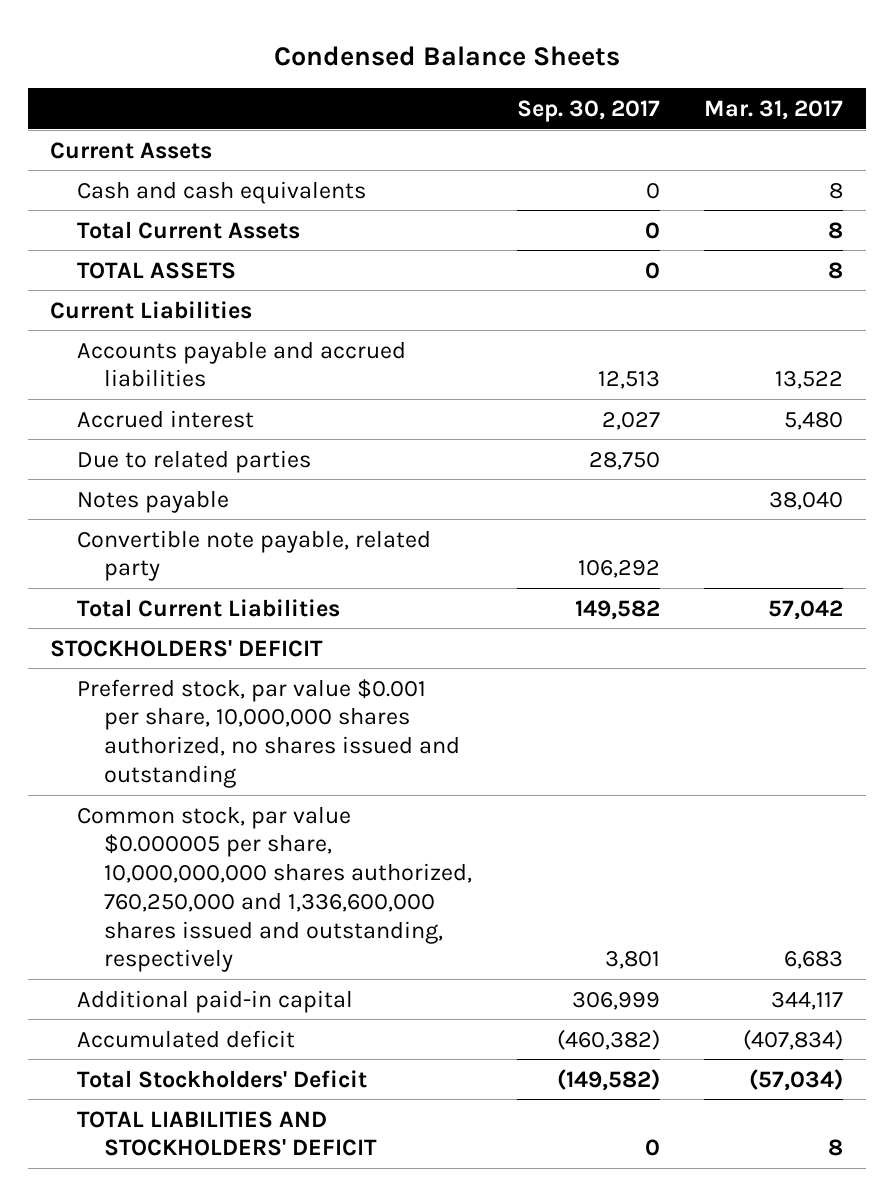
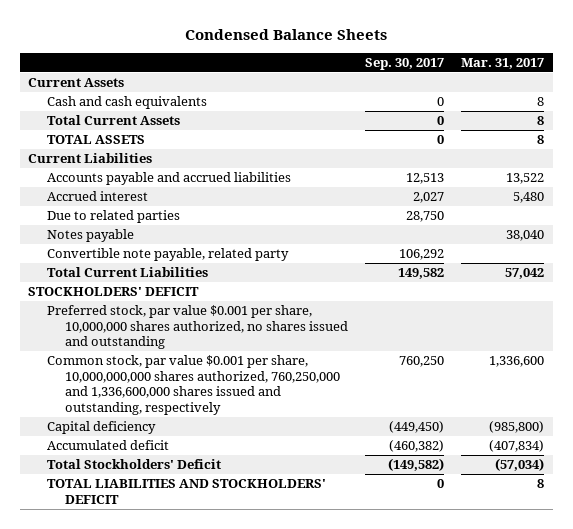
[77,989,354,1013] Additional paid-in capital -> none
[77,805,473,973] Common stock, par value $0.000005 per share, 10,000,000,000 shares authorized, 760,250,000 and 1,336,600,000 shares issued and outstanding, respectively -> [46,355,341,415] Common stock, par value $0.001 per share, 10,000,000,000 shares authorized, 760,250,000 and 1,336,600,000 shares issued and outstanding, respectively
[604,951,660,970] 3,801 -> [399,356,445,368] 760,250
[784,951,844,970] 6,683 -> [489,356,545,368] 1,336,600
none -> [46,421,156,435] Capital deficiency

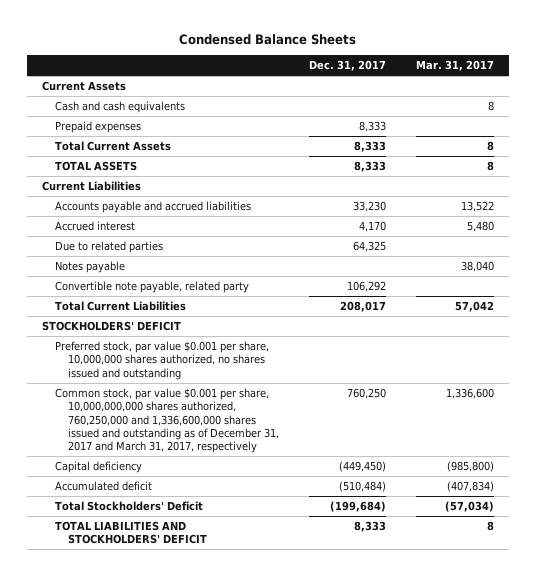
[365,57,445,70] Sep. 30, 2017 -> none
none -> [309,60,387,72] Dec. 31, 2017
none -> [54,121,141,134] Prepaid expenses
[46,355,341,415] Common stock, par value $0.001 per share, 10,000,000,000 shares authorized, 760,250,000 and 1,336,600,000 shares issued and outstanding, respectively -> [54,388,280,454] Common stock, par value $0.001 per share, 10,000,000,000 shares authorized, 760,250,000 and 1,336,600,000 shares issued and outstanding as of December 31, 2017 and March 31, 2017, respectively

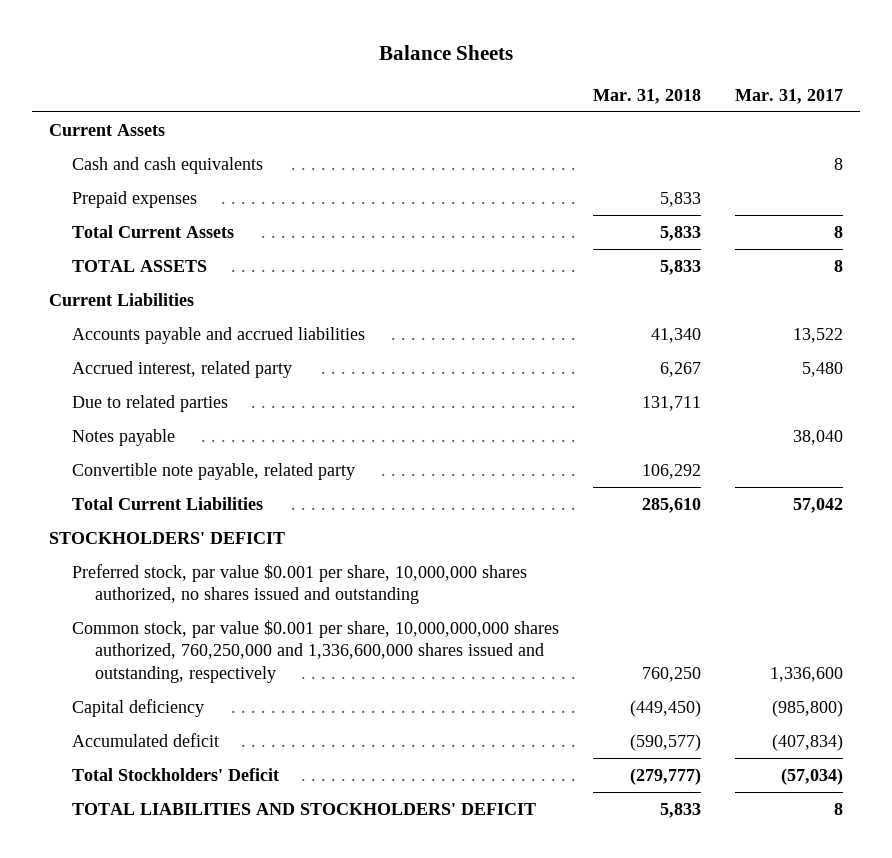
[178,34,356,46] Condensed Balance Sheets -> [379,44,514,60] Balance Sheets
[309,60,387,72] Dec. 31, 2017 -> none
none -> [593,88,702,104] Mar. 31, 2018
[54,221,135,232] Accrued interest -> [71,360,292,378] Accrued interest, related party
[54,388,280,454] Common stock, par value $0.001 per share, 10,000,000,000 shares authorized, 760,250,000 and 1,336,600,000 shares issued and outstanding as of December 31, 2017 and March 31, 2017, respectively -> [71,619,559,683] Common stock, par value $0.001 per share, 10,000,000,000 shares authorized, 760,250,000 and 1,336,600,000 shares issued and outstanding, respectively

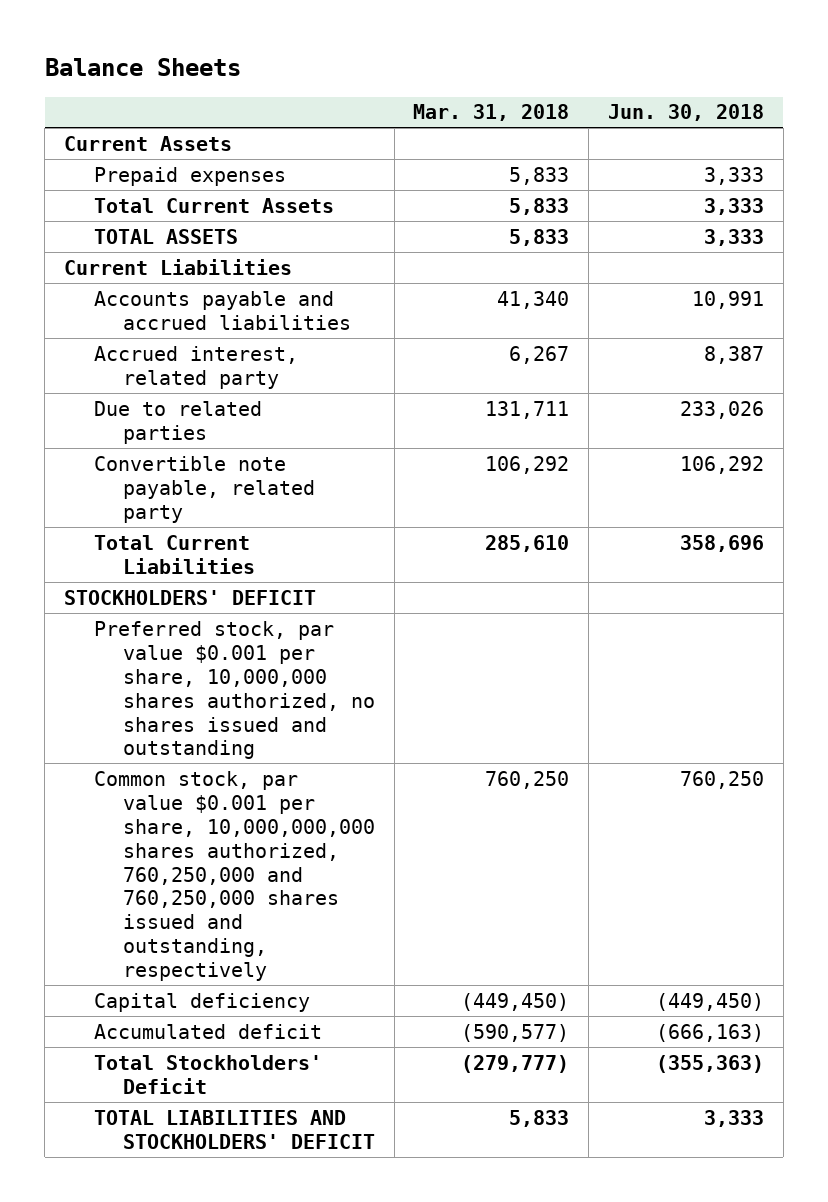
[735,88,844,104] Mar. 31, 2017 -> none
none -> [608,104,765,122] Jun. 30, 2018
[71,156,263,174] Cash and cash equivalents -> none
[71,428,175,446] Notes payable -> none
[71,619,559,683] Common stock, par value $0.001 per share, 10,000,000,000 shares authorized, 760,250,000 and 1,336,600,000 shares issued and outstanding, respectively -> [93,770,375,982] Common stock, par value $0.001 per share, 10,000,000,000 shares authorized, 760,250,000 and 760,250,000 shares issued and outstanding, respectively

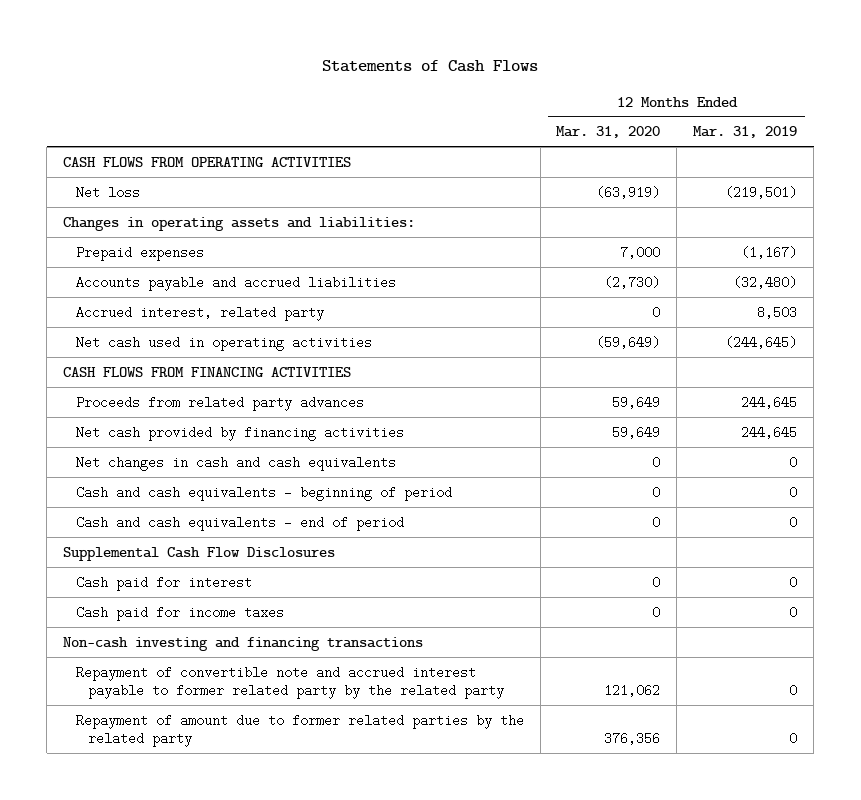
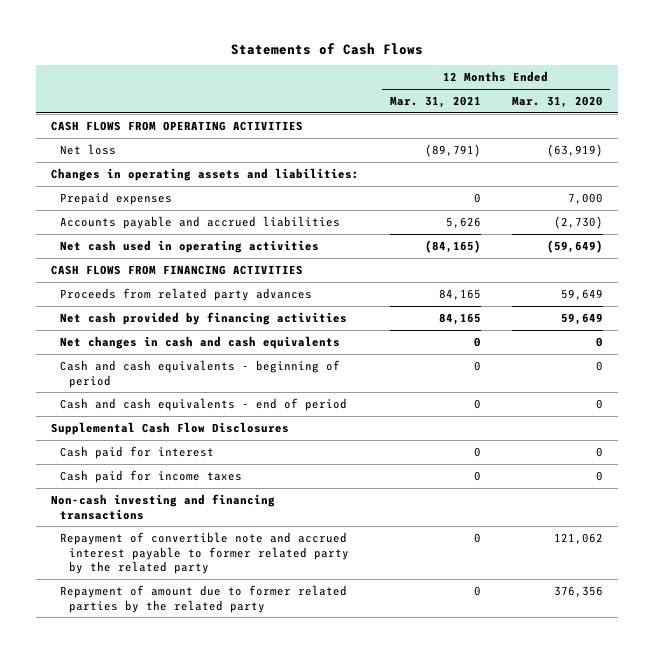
[693,126,798,139] Mar. 31, 2019 -> none
none -> [389,95,481,108] Mar. 31, 2021
[75,305,324,321] Accrued interest, related party -> none

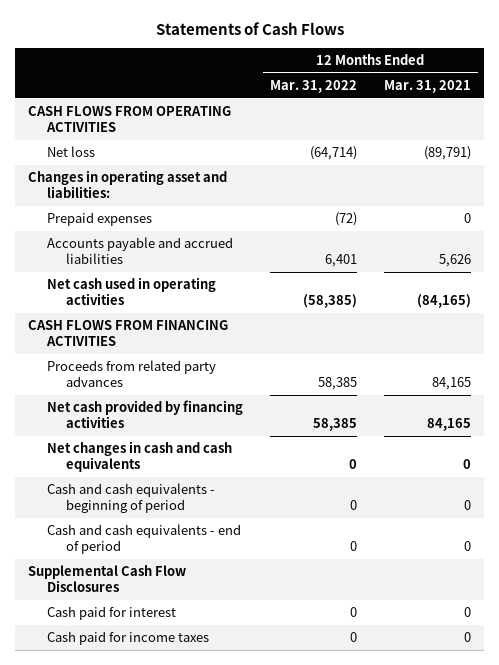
[511,95,603,108] Mar. 31, 2020 -> none
none -> [269,79,357,93] Mar. 31, 2022
[51,167,360,181] Changes in operating assets and liabilities: -> [28,170,228,198] Changes in operating asset and liabilities:
[51,493,276,520] Non-cash investing and financing transactions -> none
[60,531,349,575] Repayment of convertible note and accrued interest payable to former related party by the related party -> none
[60,584,348,613] Repayment of amount due to former related parties by the related party -> none

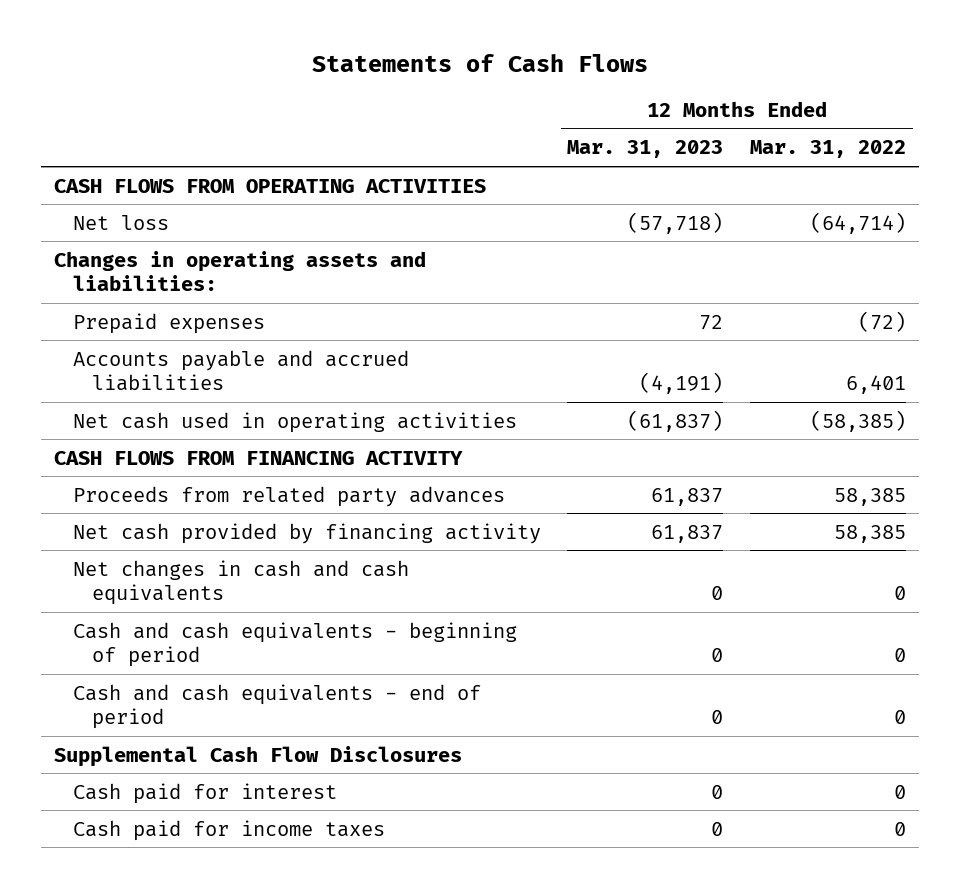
[383,79,471,93] Mar. 31, 2021 -> none
none -> [567,140,724,159] Mar. 31, 2023
[28,170,228,198] Changes in operating asset and liabilities: -> [53,250,426,292] Changes in operating assets and liabilities:
[28,320,229,346] CASH FLOWS FROM FINANCING ACTIVITIES -> [53,450,463,465] CASH FLOWS FROM FINANCING ACTIVITY
[46,400,243,428] Net cash provided by financing activities -> [72,522,541,544] Net cash provided by financing activity

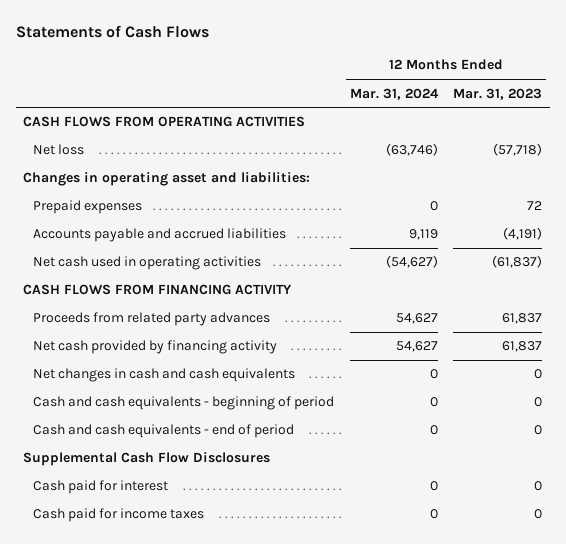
[749,140,906,159] Mar. 31, 2022 -> none
none -> [349,87,439,100] Mar. 31, 2024
[53,250,426,292] Changes in operating assets and liabilities: -> [23,172,311,187] Changes in operating asset and liabilities:

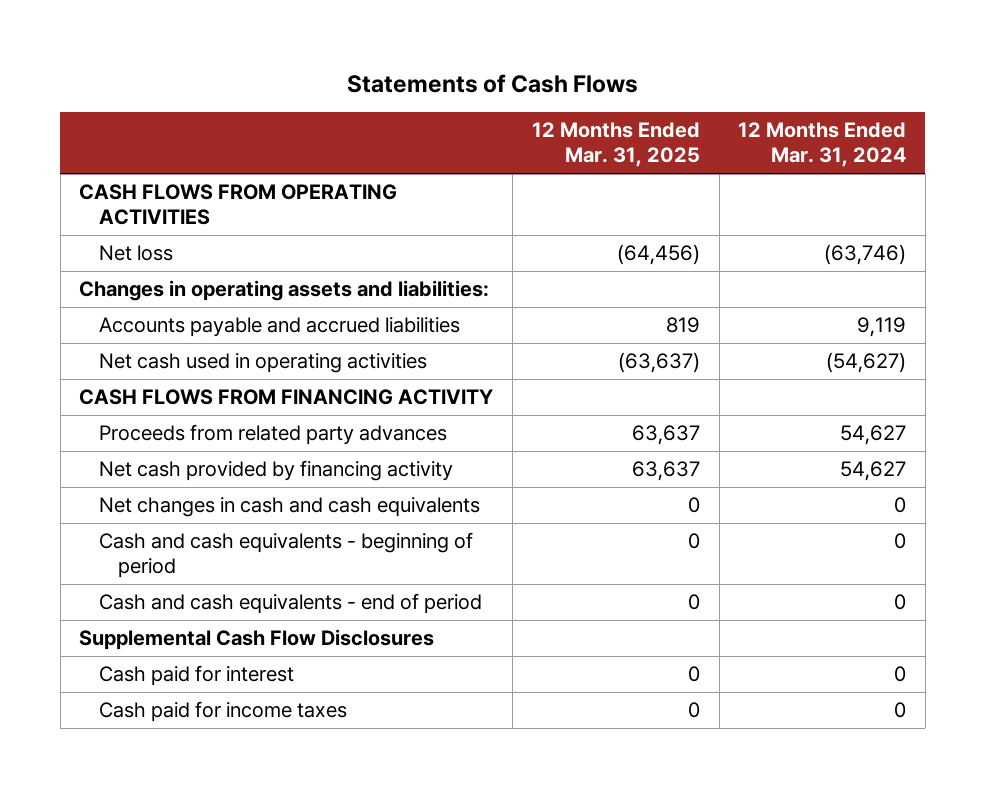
[453,87,543,100] Mar. 31, 2023 -> none
none -> [531,122,700,168] 12 Months Ended Mar. 31, 2025
[33,200,143,215] Prepaid expenses -> none
[23,172,311,187] Changes in operating asset and liabilities: -> [79,280,490,302] Changes in operating assets and liabilities:

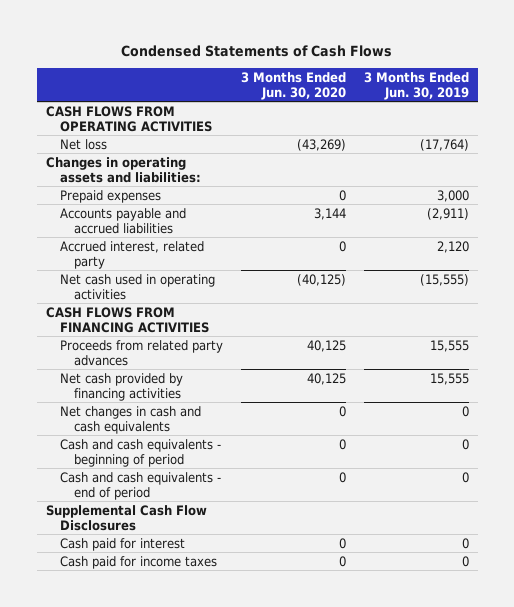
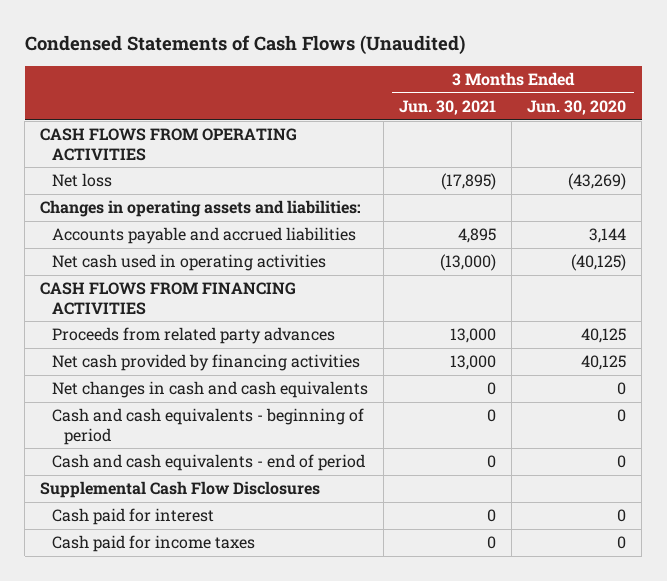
[121,44,393,57] Condensed Statements of Cash Flows -> [24,34,465,55] Condensed Statements of Cash Flows (Unaudited)
[363,71,469,100] 3 Months Ended Jun. 30, 2019 -> none
none -> [399,100,497,116] Jun. 30, 2021
[60,189,162,203] Prepaid expenses -> none
[60,240,205,269] Accrued interest, related party -> none

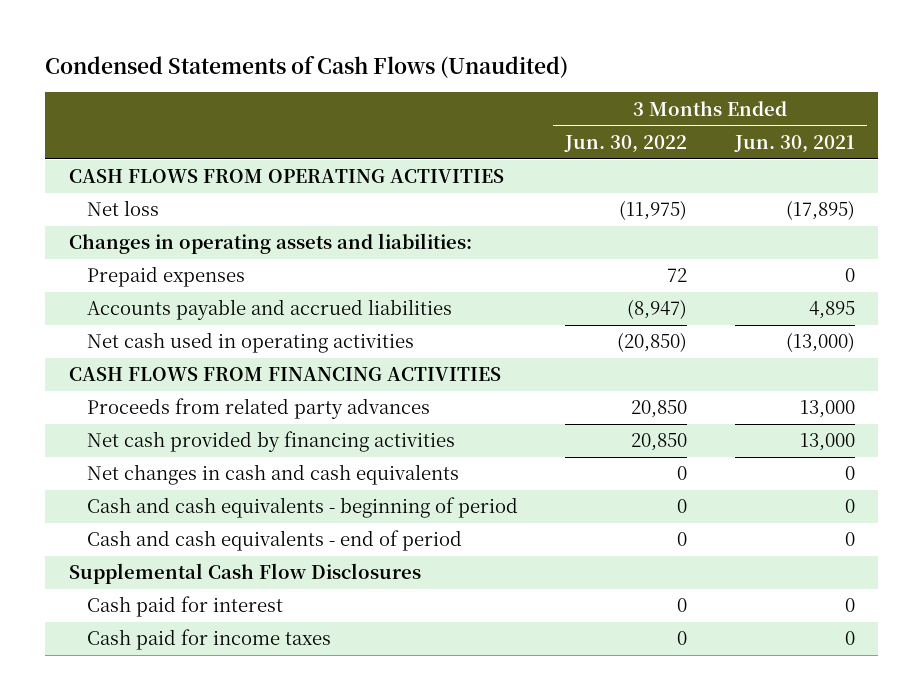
[527,100,627,116] Jun. 30, 2020 -> none
none -> [564,134,688,153] Jun. 30, 2022
none -> [86,266,245,288] Prepaid expenses

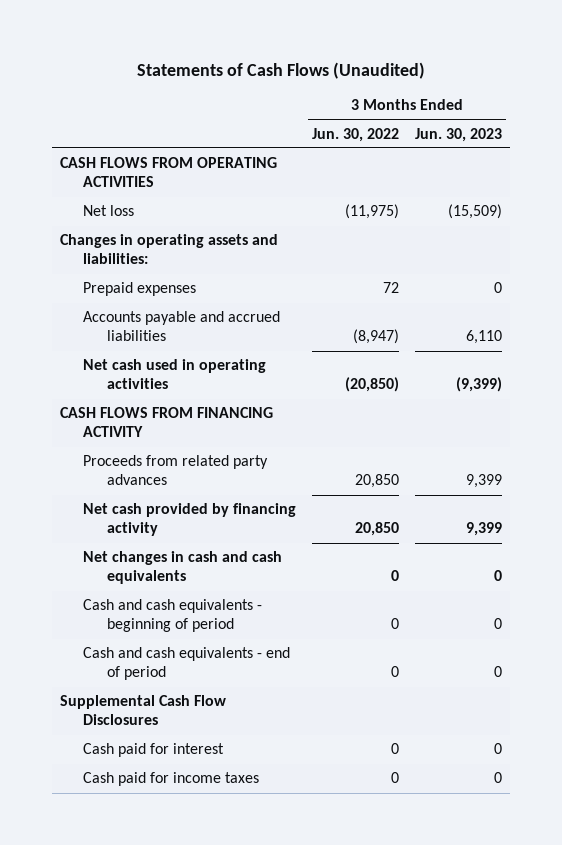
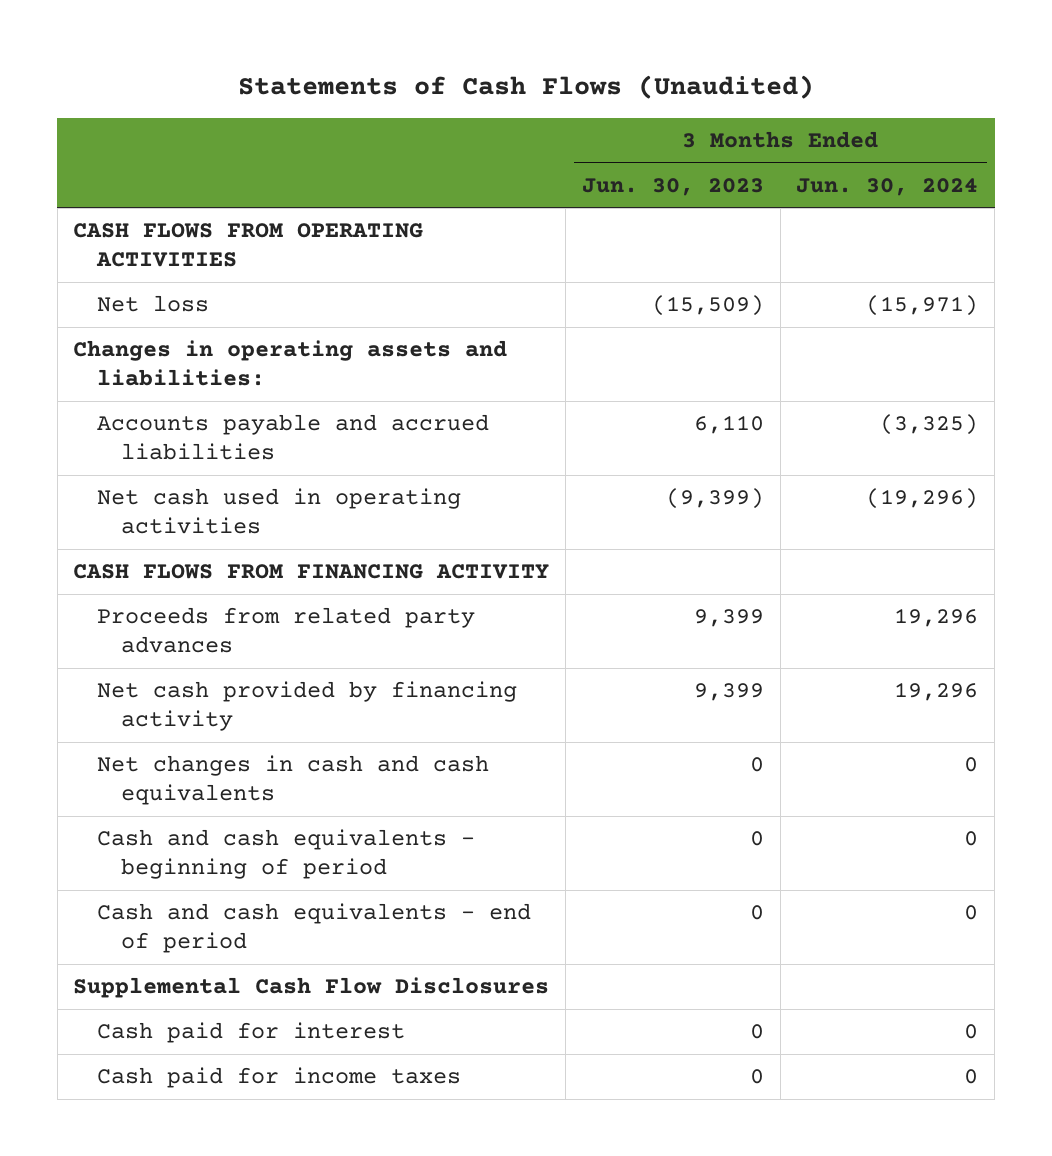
[312,127,400,142] Jun. 30, 2022 -> none
none -> [796,177,979,196] Jun. 30, 2024
[83,282,197,297] Prepaid expenses -> none

